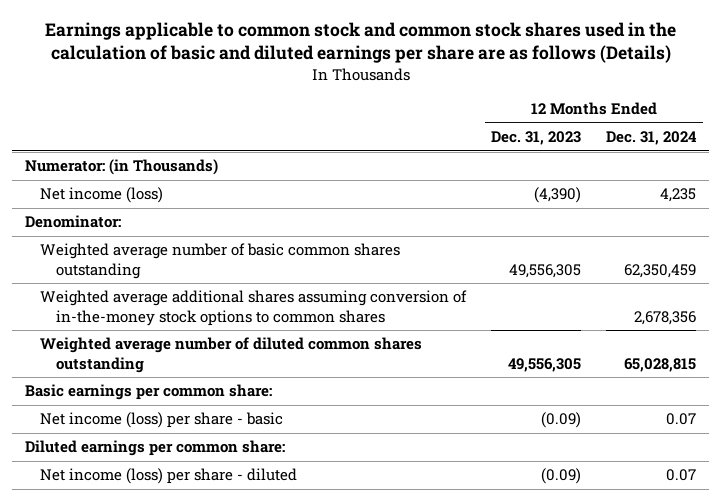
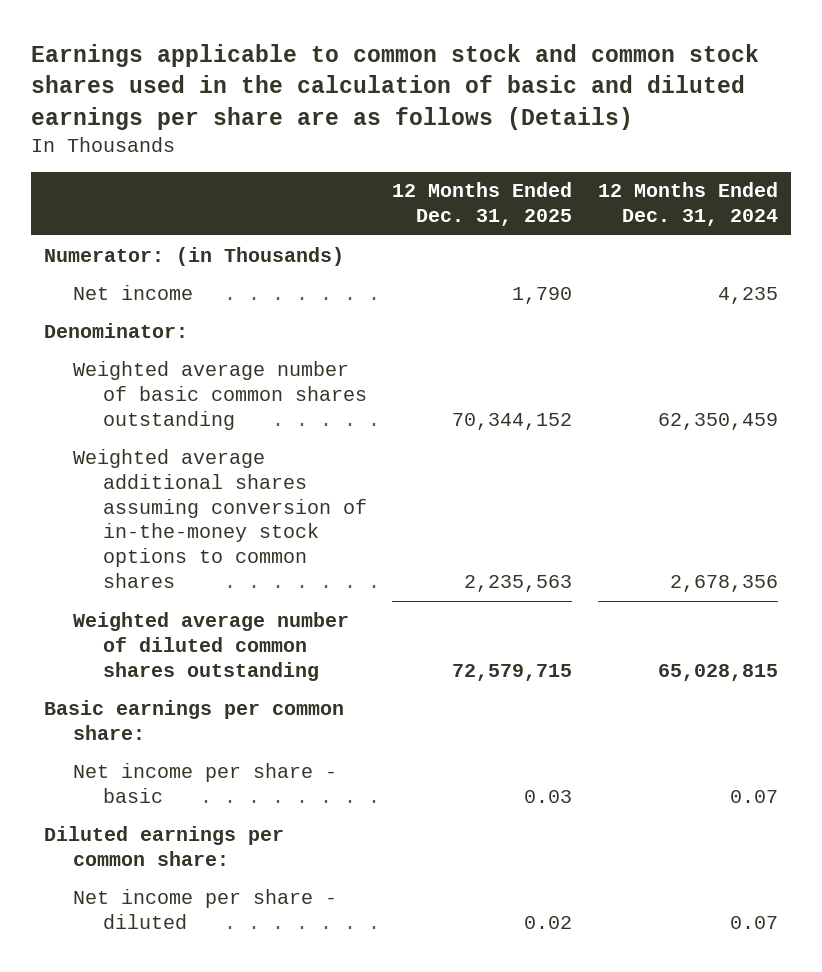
[491,131,582,146] Dec. 31, 2023 -> none
none -> [392,182,573,227] 12 Months Ended Dec. 31, 2025
[40,187,164,204] Net income (loss) -> [73,284,194,300] Net income
[40,412,284,429] Net income (loss) per share - basic -> [73,762,338,803] Net income per share - basic
[40,468,298,485] Net income (loss) per share - diluted -> [73,888,338,929] Net income per share - diluted

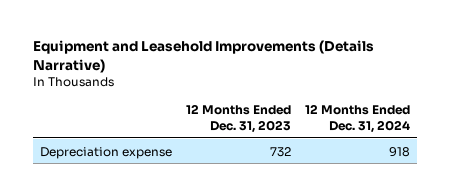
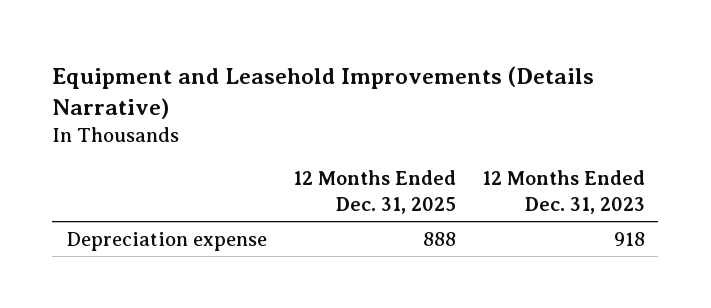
[304,104,410,133] 12 Months Ended Dec. 31, 2024 -> none
none -> [292,170,456,215] 12 Months Ended Dec. 31, 2025
[269,146,291,157] 732 -> [614,231,646,246] 918

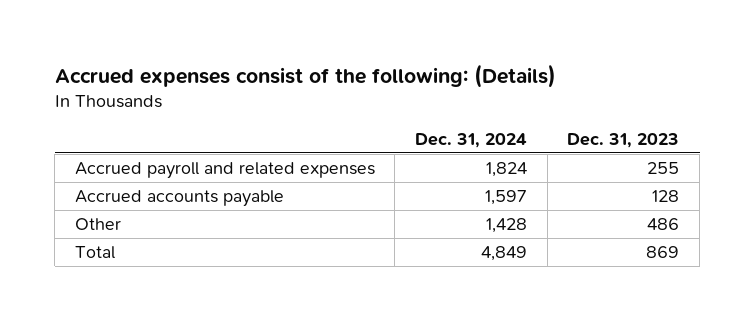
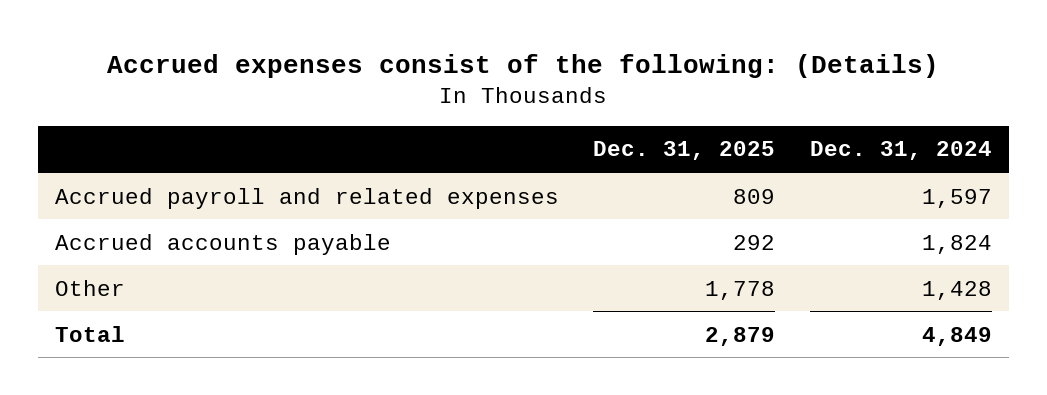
[567,133,680,149] Dec. 31, 2023 -> none
none -> [593,141,776,161] Dec. 31, 2025
[486,161,528,177] 1,824 -> [921,188,992,208] 1,597
[485,189,528,205] 1,597 -> [921,234,992,254] 1,824

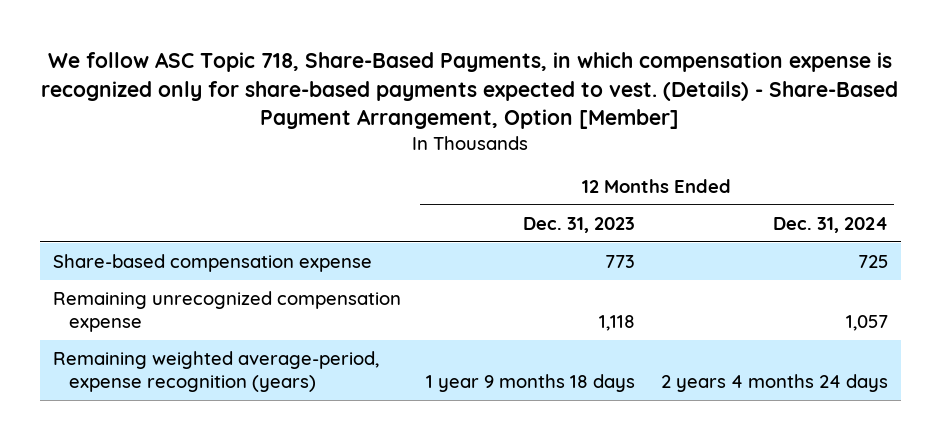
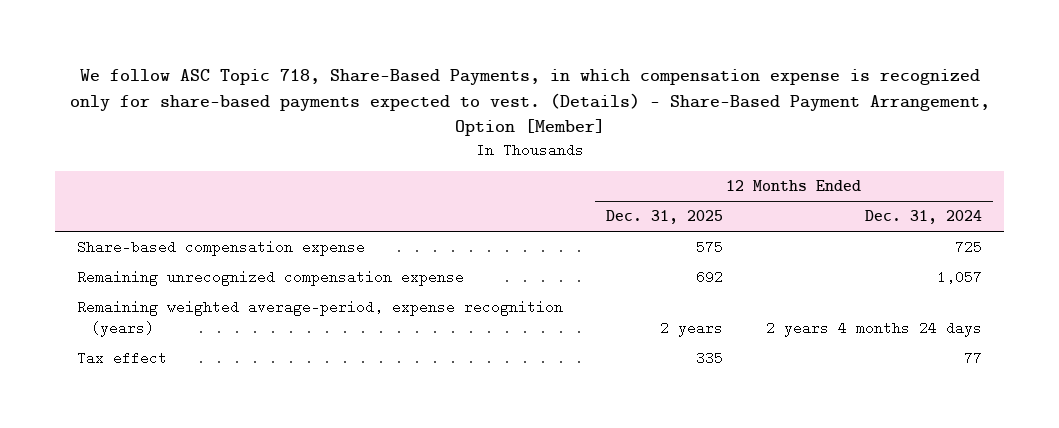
[523,216,636,233] Dec. 31, 2023 -> none
none -> [606,210,724,225] Dec. 31, 2025
none -> [76,351,167,366] Tax effect

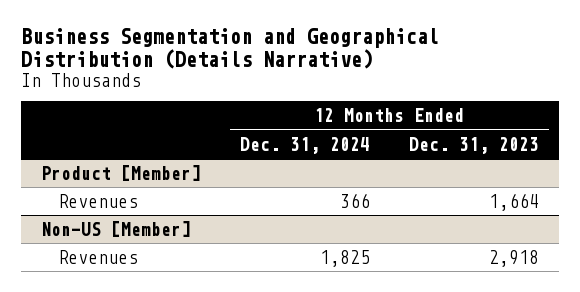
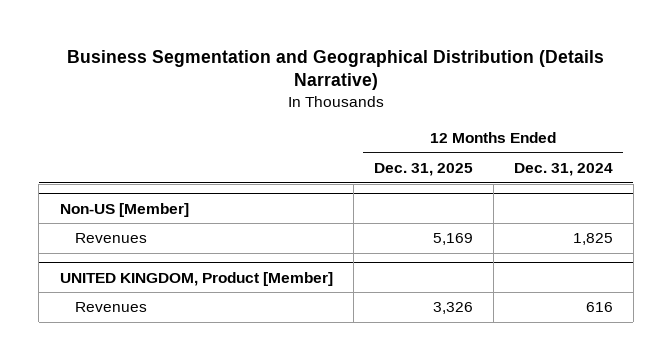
[409,136,540,154] Dec. 31, 2023 -> none
none -> [373,162,473,176] Dec. 31, 2025
[40,164,201,181] Product [Member] -> none
[58,193,139,208] Revenues -> none
none -> [59,271,333,286] UNITED KINGDOM, Product [Member]
none -> [74,302,147,313] Revenues

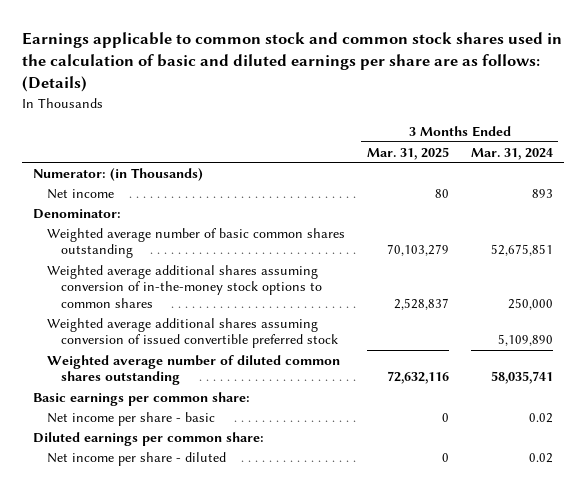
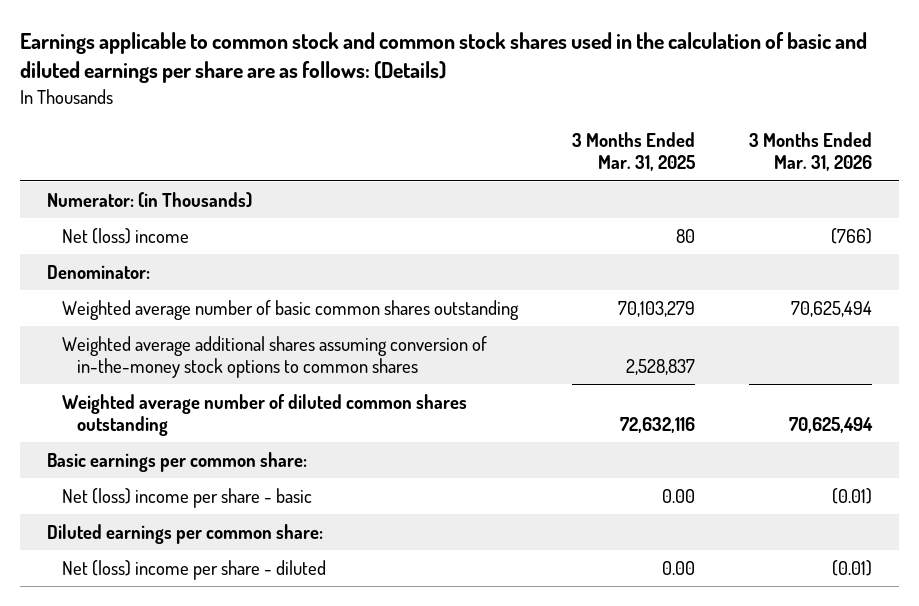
[470,147,553,160] Mar. 31, 2024 -> none
none -> [748,132,872,172] 3 Months Ended Mar. 31, 2026
[46,188,114,199] Net income -> [62,227,190,244] Net (loss) income
[46,317,338,349] Weighted average additional shares assuming conversion of issued convertible preferred stock -> none
[46,411,215,426] Net income per share - basic -> [62,487,313,508] Net (loss) income per share - basic
[441,412,449,422] 0 -> [662,488,696,503] 0.00
[46,451,226,466] Net income per share - diluted -> [62,559,327,580] Net (loss) income per share - diluted
[441,452,449,462] 0 -> [662,560,696,575] 0.00

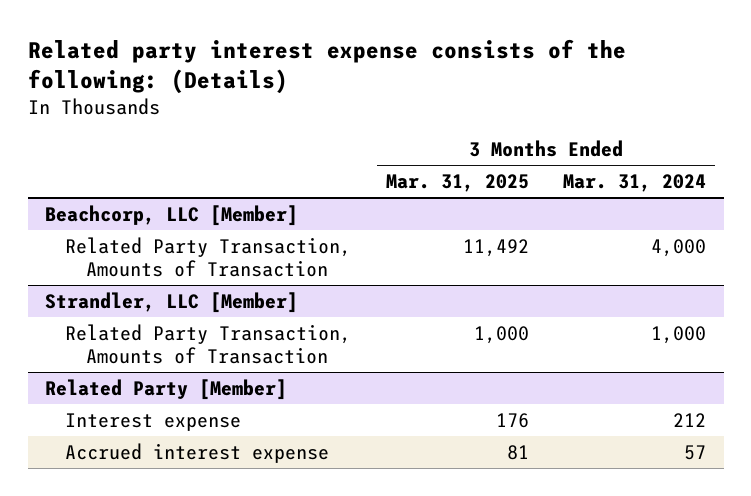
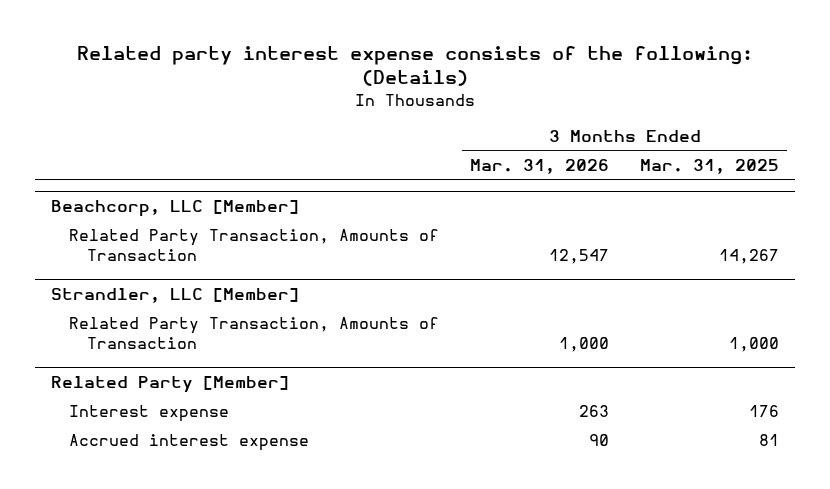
[563,174,707,193] Mar. 31, 2024 -> none
none -> [469,159,609,175] Mar. 31, 2026
[462,238,529,257] 11,492 -> [719,248,780,264] 14,267

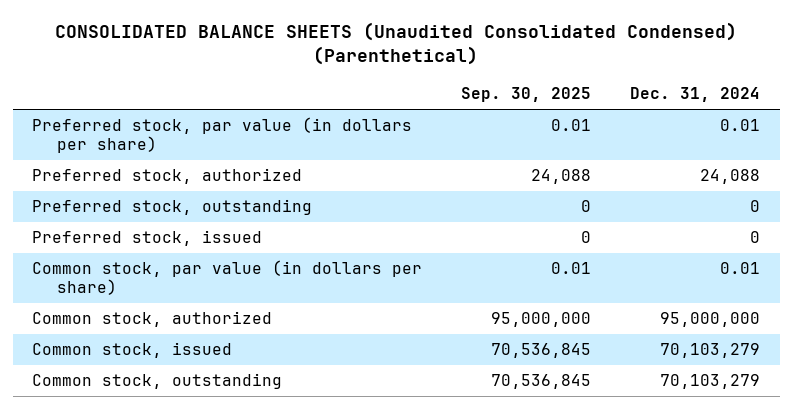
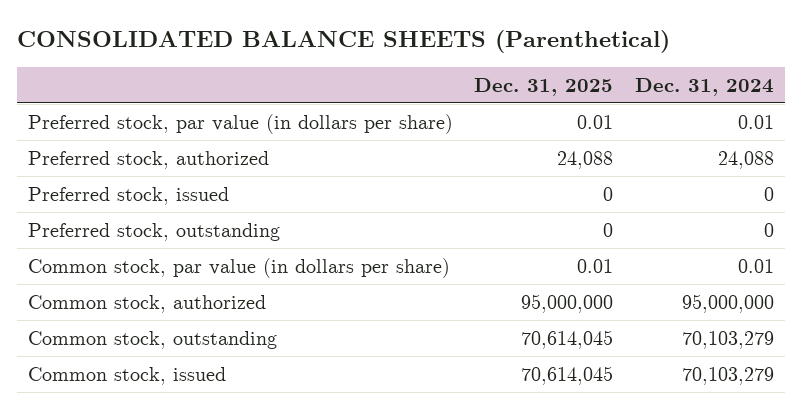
[55,21,738,66] CONSOLIDATED BALANCE SHEETS (Unaudited Consolidated Condensed) (Parenthetical) -> [16,30,670,54] CONSOLIDATED BALANCE SHEETS (Parenthetical)
[461,87,592,103] Sep. 30, 2025 -> none
none -> [474,77,614,96] Dec. 31, 2025
[32,199,313,216] Preferred stock, outstanding -> [27,222,280,241] Preferred stock, outstanding
[32,342,233,359] Common stock, issued -> [27,366,226,385] Common stock, issued

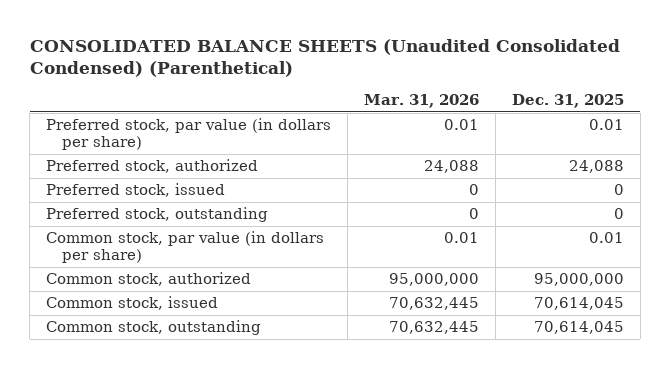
[16,30,670,54] CONSOLIDATED BALANCE SHEETS (Parenthetical) -> [29,38,620,77] CONSOLIDATED BALANCE SHEETS (Unaudited Consolidated Condensed) (Parenthetical)
[634,77,774,96] Dec. 31, 2024 -> none
none -> [364,94,480,109] Mar. 31, 2026
[27,330,277,349] Common stock, outstanding -> [46,320,262,336] Common stock, outstanding

